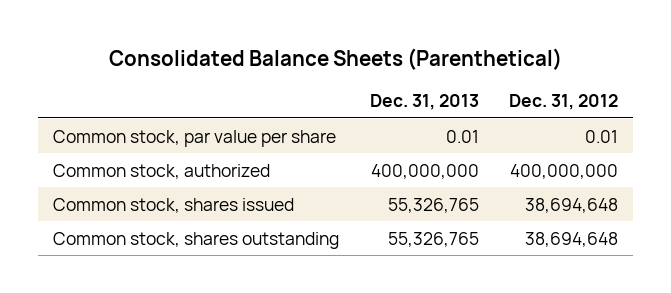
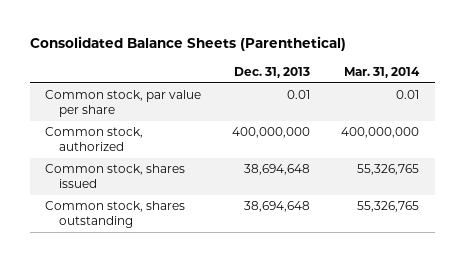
[508,93,618,110] Dec. 31, 2012 -> none
none -> [344,66,421,78] Mar. 31, 2014
[387,197,479,213] 55,326,765 -> [244,164,311,176] 38,694,648
[387,231,479,247] 55,326,765 -> [244,201,311,213] 38,694,648

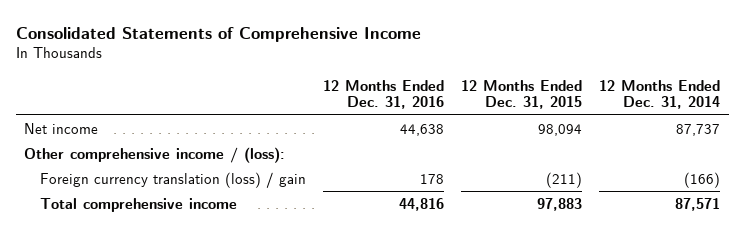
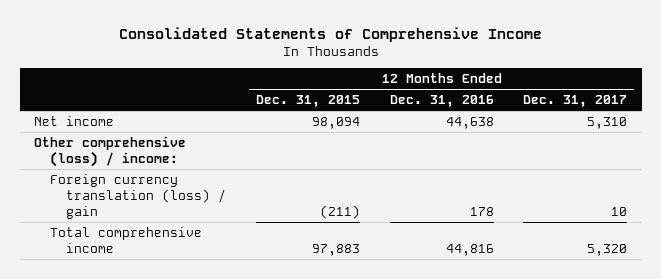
[599,79,721,110] 12 Months Ended Dec. 31, 2014 -> none
none -> [523,95,628,108] Dec. 31, 2017
[24,146,286,163] Other comprehensive income / (loss): -> [34,135,187,168] Other comprehensive (loss) / income:

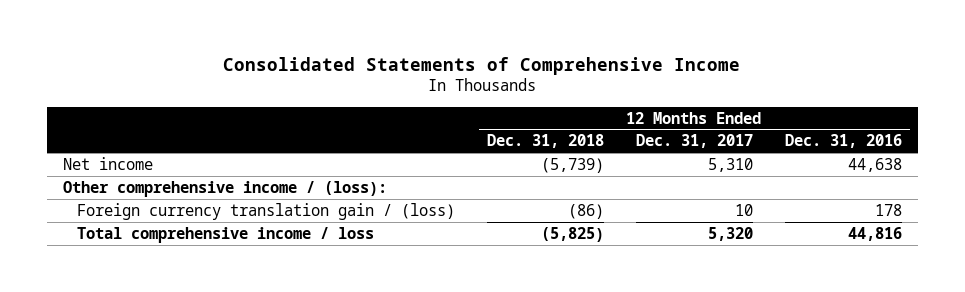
[256,95,361,108] Dec. 31, 2015 -> none
none -> [486,134,604,149] Dec. 31, 2018
[34,135,187,168] Other comprehensive (loss) / income: -> [62,180,387,197] Other comprehensive income / (loss):
[50,173,227,220] Foreign currency translation (loss) / gain -> [76,202,455,220] Foreign currency translation gain / (loss)
[50,226,203,254] Total comprehensive income -> [76,226,374,243] Total comprehensive income / loss

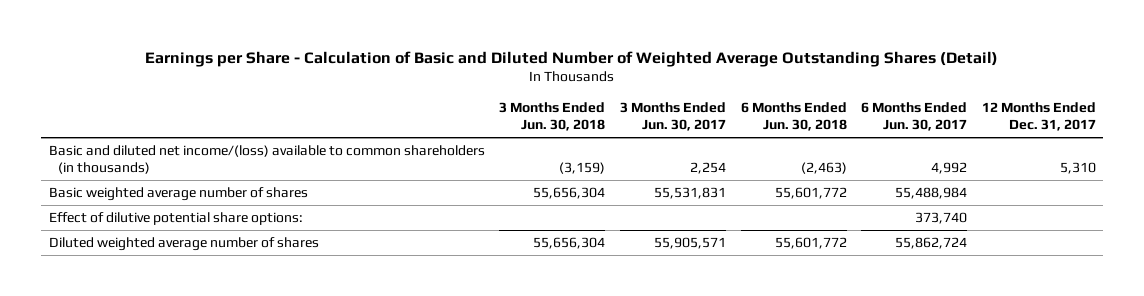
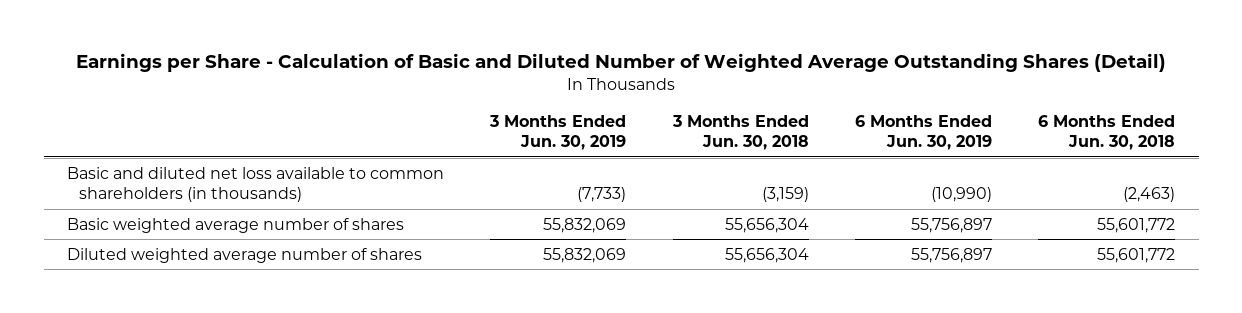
[619,102,726,132] 3 Months Ended Jun. 30, 2017 -> none
[861,102,968,132] 6 Months Ended Jun. 30, 2017 -> none
[981,102,1096,132] 12 Months Ended Dec. 31, 2017 -> none
none -> [489,114,627,150] 3 Months Ended Jun. 30, 2019
none -> [854,114,992,150] 6 Months Ended Jun. 30, 2019
[48,145,485,175] Basic and diluted net income/(loss) available to common shareholders (in thousands) -> [66,166,444,203] Basic and diluted net loss available to common shareholders (in thousands)
[48,212,303,226] Effect of dilutive potential share options: -> none

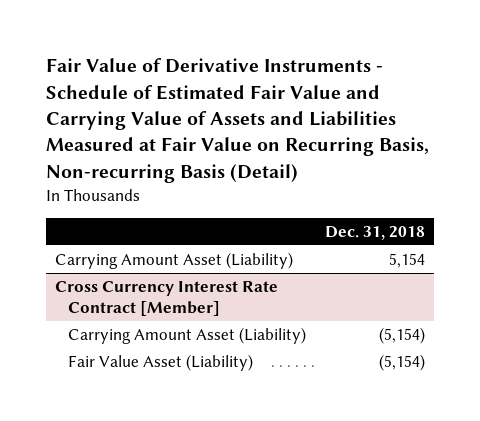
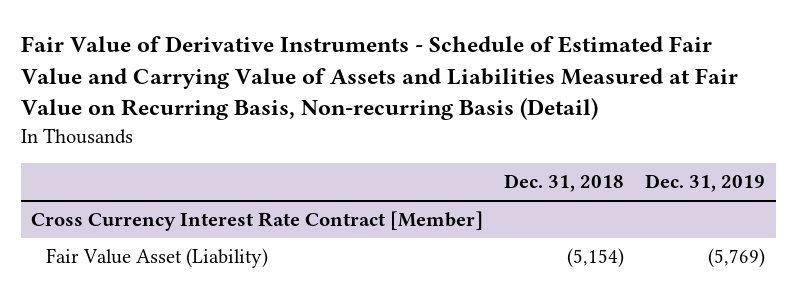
none -> [645,174,766,193] Dec. 31, 2019
[55,252,294,270] Carrying Amount Asset (Liability) -> none
[67,327,306,345] Carrying Amount Asset (Liability) -> none

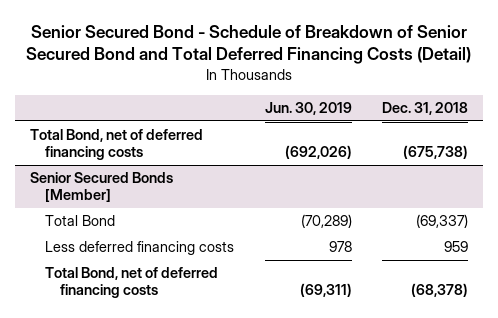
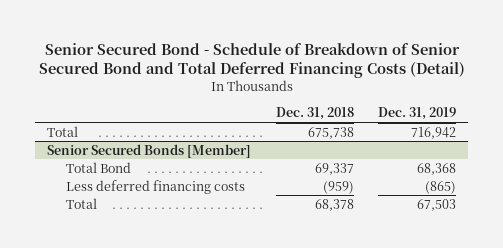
[264,101,352,115] Jun. 30, 2019 -> none
none -> [378,107,457,121] Dec. 31, 2019
[30,129,204,161] Total Bond, net of deferred financing costs -> none
none -> [47,125,79,137] Total
[45,267,219,299] Total Bond, net of deferred financing costs -> none
[416,214,469,229] (69,337) -> [314,162,354,175] 69,337
[444,241,469,253] 959 -> [322,180,354,194] (959)
none -> [65,197,97,209] Total

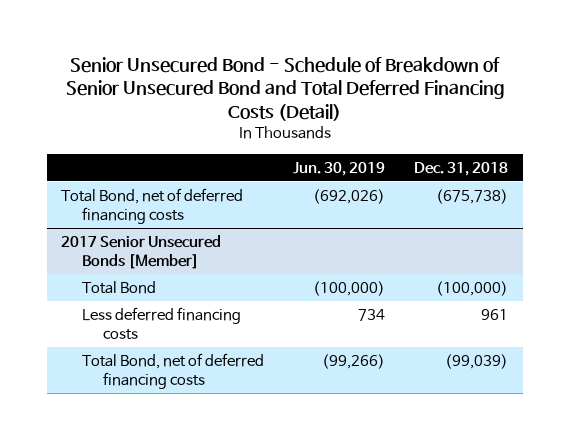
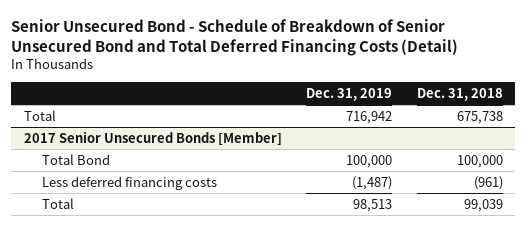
[293,161,386,176] Jun. 30, 2019 -> none
none -> [306,88,393,102] Dec. 31, 2019
[61,188,244,225] Total Bond, net of deferred financing costs -> none
none -> [23,109,56,121] Total
[82,353,265,390] Total Bond, net of deferred financing costs -> none
[436,281,509,297] (100,000) -> [456,154,503,168] 100,000
[481,309,509,321] 961 -> [473,175,503,190] (961)
none -> [42,197,75,209] Total

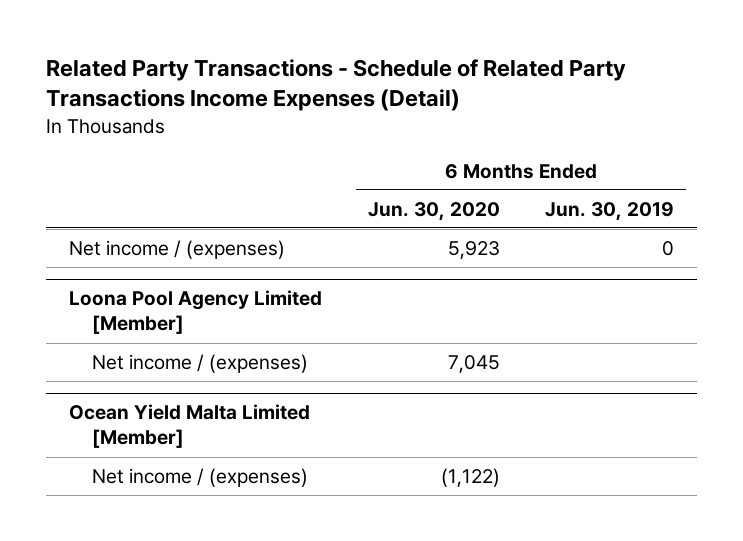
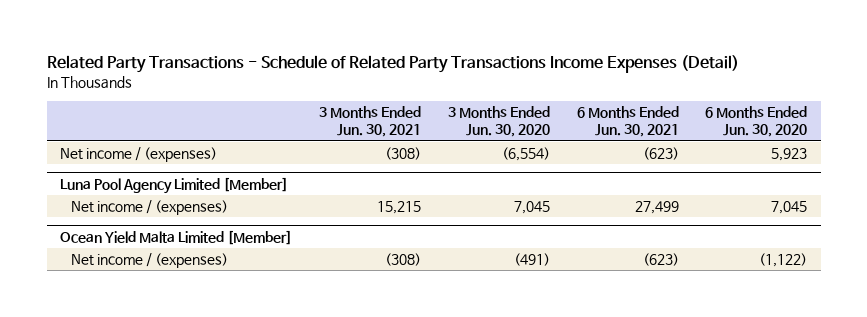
[545,201,675,221] Jun. 30, 2019 -> none
none -> [318,105,421,138] 3 Months Ended Jun. 30, 2021
none -> [447,105,550,138] 3 Months Ended Jun. 30, 2020
none -> [576,105,679,138] 6 Months Ended Jun. 30, 2021
[69,290,323,335] Loona Pool Agency Limited [Member] -> [60,176,289,194] Luna Pool Agency Limited [Member]

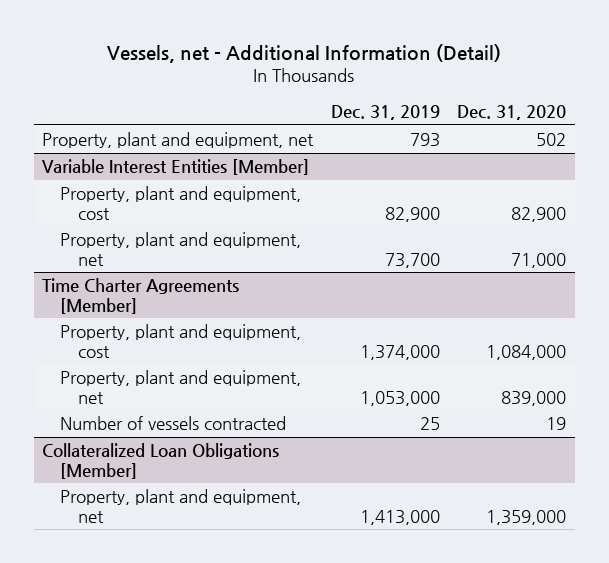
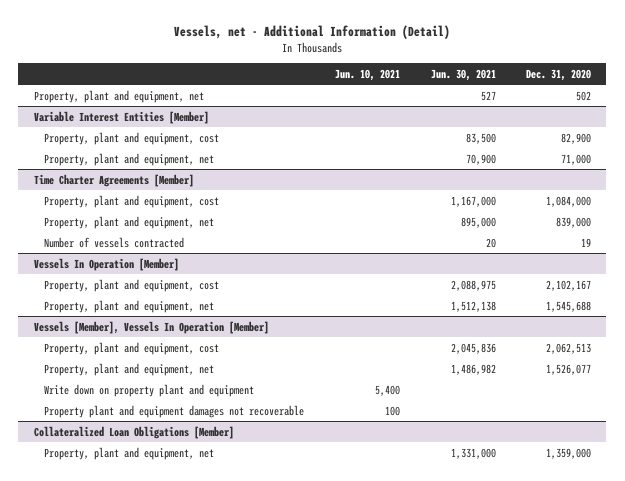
[330,104,440,120] Dec. 31, 2019 -> none
none -> [334,68,400,81] Jun. 10, 2021
none -> [430,68,496,81] Jun. 30, 2021
none -> [33,257,179,271] Vessels In Operation [Member]
none -> [44,278,220,292] Property, plant and equipment, cost
none -> [44,299,215,313] Property, plant and equipment, net
none -> [33,320,269,334] Vessels [Member], Vessels In Operation [Member]
none -> [44,341,220,355] Property, plant and equipment, cost
none -> [44,362,215,376] Property, plant and equipment, net
none -> [44,383,255,397] Write down on property plant and equipment
none -> [44,404,305,418] Property plant and equipment damages not recoverable

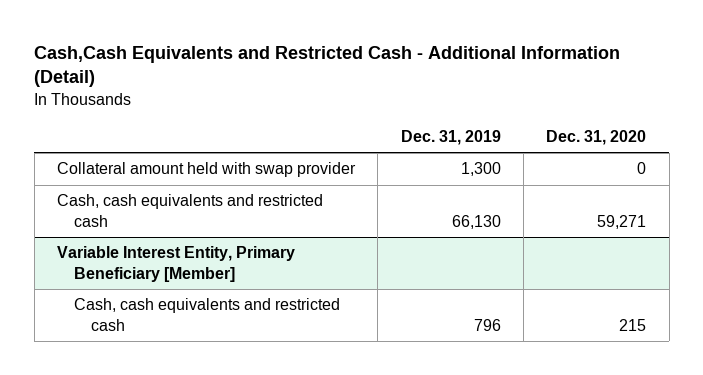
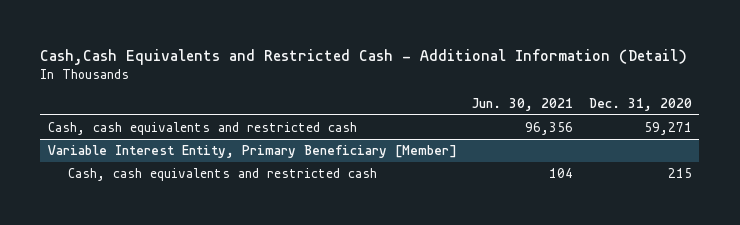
[400,129,501,145] Dec. 31, 2019 -> none
none -> [472,98,574,112] Jun. 30, 2021
[56,162,356,178] Collateral amount held with swap provider -> none

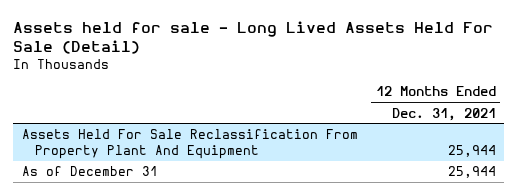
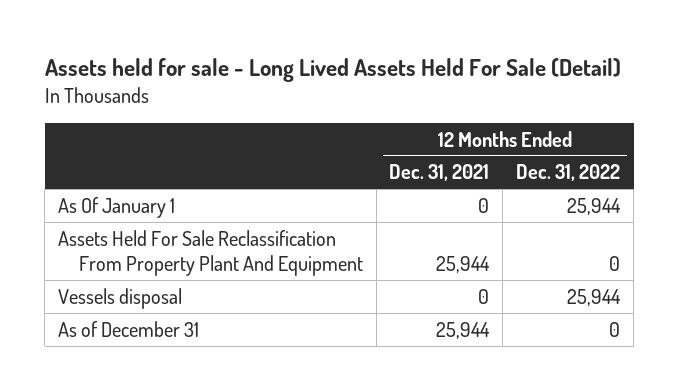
none -> [516,164,621,182] Dec. 31, 2022
none -> [58,196,176,218] As Of January 1
none -> [58,287,183,309] Vessels disposal

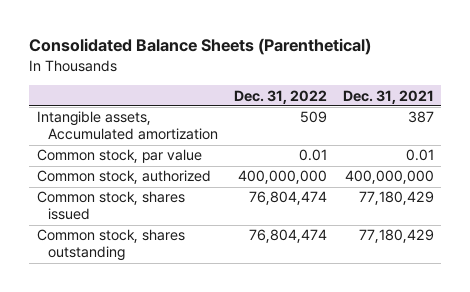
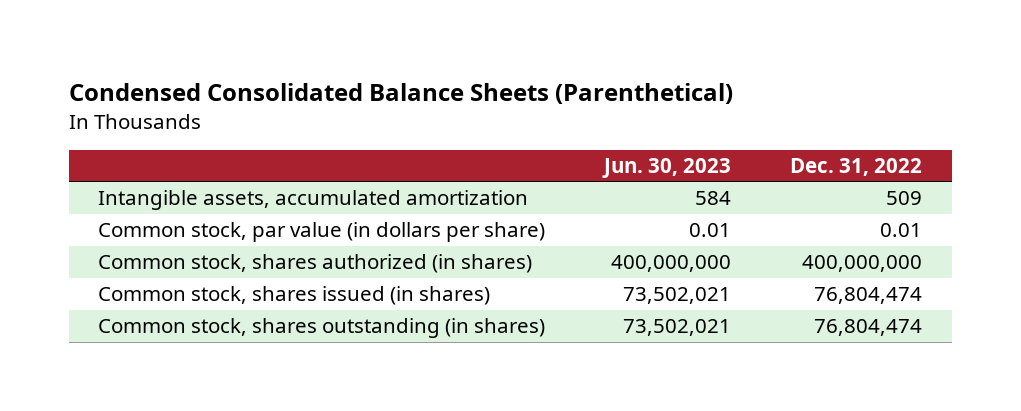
[28,38,371,56] Consolidated Balance Sheets (Parenthetical) -> [69,83,734,105] Condensed Consolidated Balance Sheets (Parenthetical)
[342,89,434,104] Dec. 31, 2021 -> none
none -> [602,158,732,179] Jun. 30, 2023
[36,111,219,141] Intangible assets, Accumulated amortization -> [98,190,529,211] Intangible assets, accumulated amortization
[36,149,202,164] Common stock, par value -> [98,222,546,243] Common stock, par value (in dollars per share)
[36,170,211,185] Common stock, authorized -> [98,254,533,274] Common stock, shares authorized (in shares)
[36,191,185,221] Common stock, shares issued -> [98,286,491,306] Common stock, shares issued (in shares)
[36,229,185,262] Common stock, shares outstanding -> [98,318,546,339] Common stock, shares outstanding (in shares)

